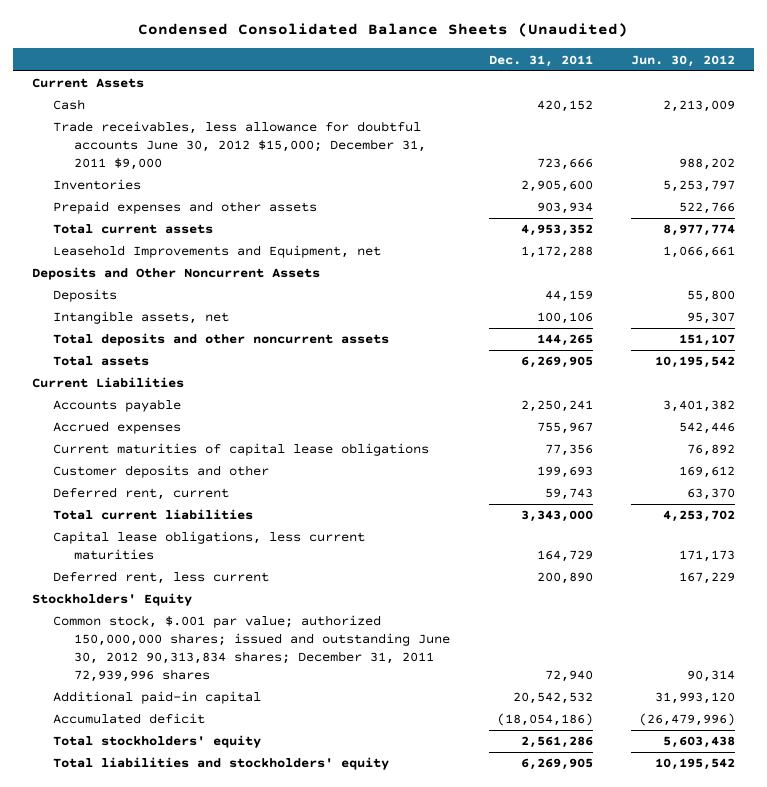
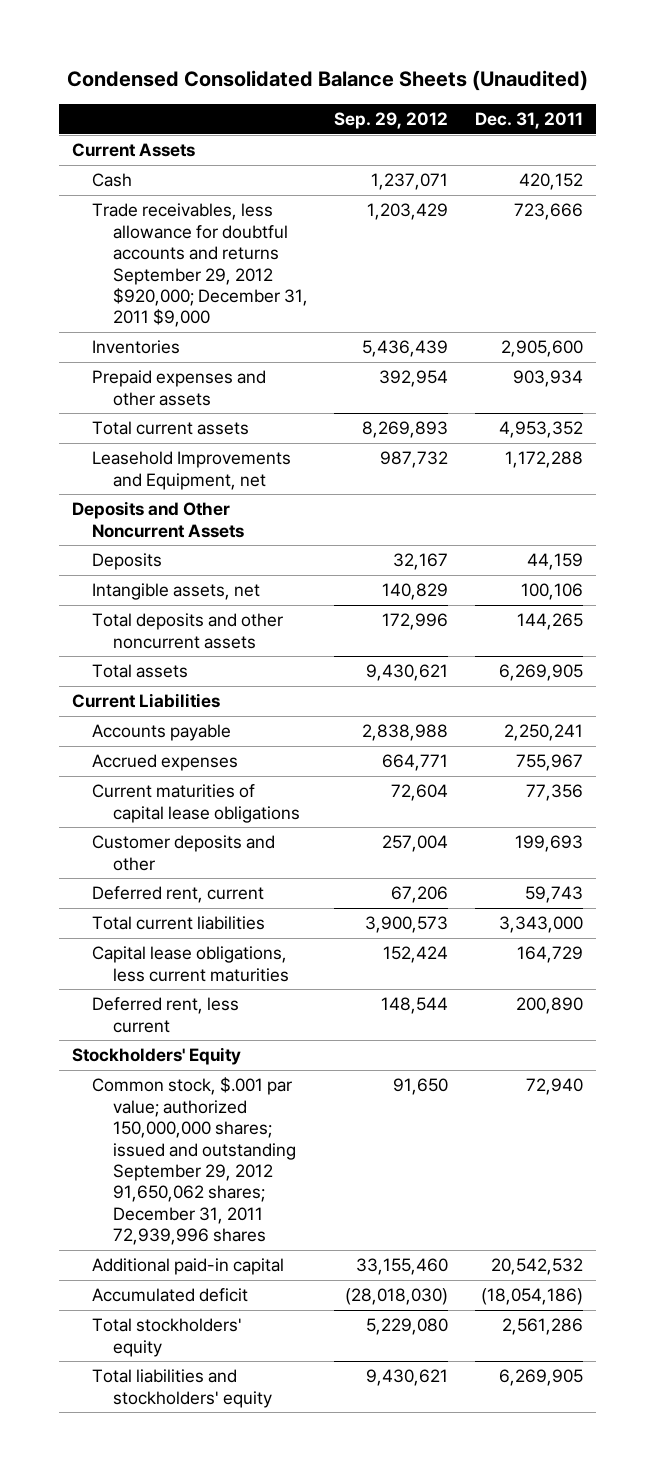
[631,54,736,67] Jun. 30, 2012 -> none
none -> [334,112,449,130] Sep. 29, 2012
[53,121,427,171] Trade receivables, less allowance for doubtful accounts June 30, 2012 $15,000; December 31, 2011 $9,000 -> [92,203,308,328] Trade receivables, less allowance for doubtful accounts and returns September 29, 2012 $920,000; December 31, 2011 $9,000
[53,615,451,682] Common stock, $.001 par value; authorized 150,000,000 shares; issued and outstanding June 30, 2012 90,313,834 shares; December 31, 2011 72,939,996 shares -> [92,1077,296,1246] Common stock, $.001 par value; authorized 150,000,000 shares; issued and outstanding September 29, 2012 91,650,062 shares; December 31, 2011 72,939,996 shares

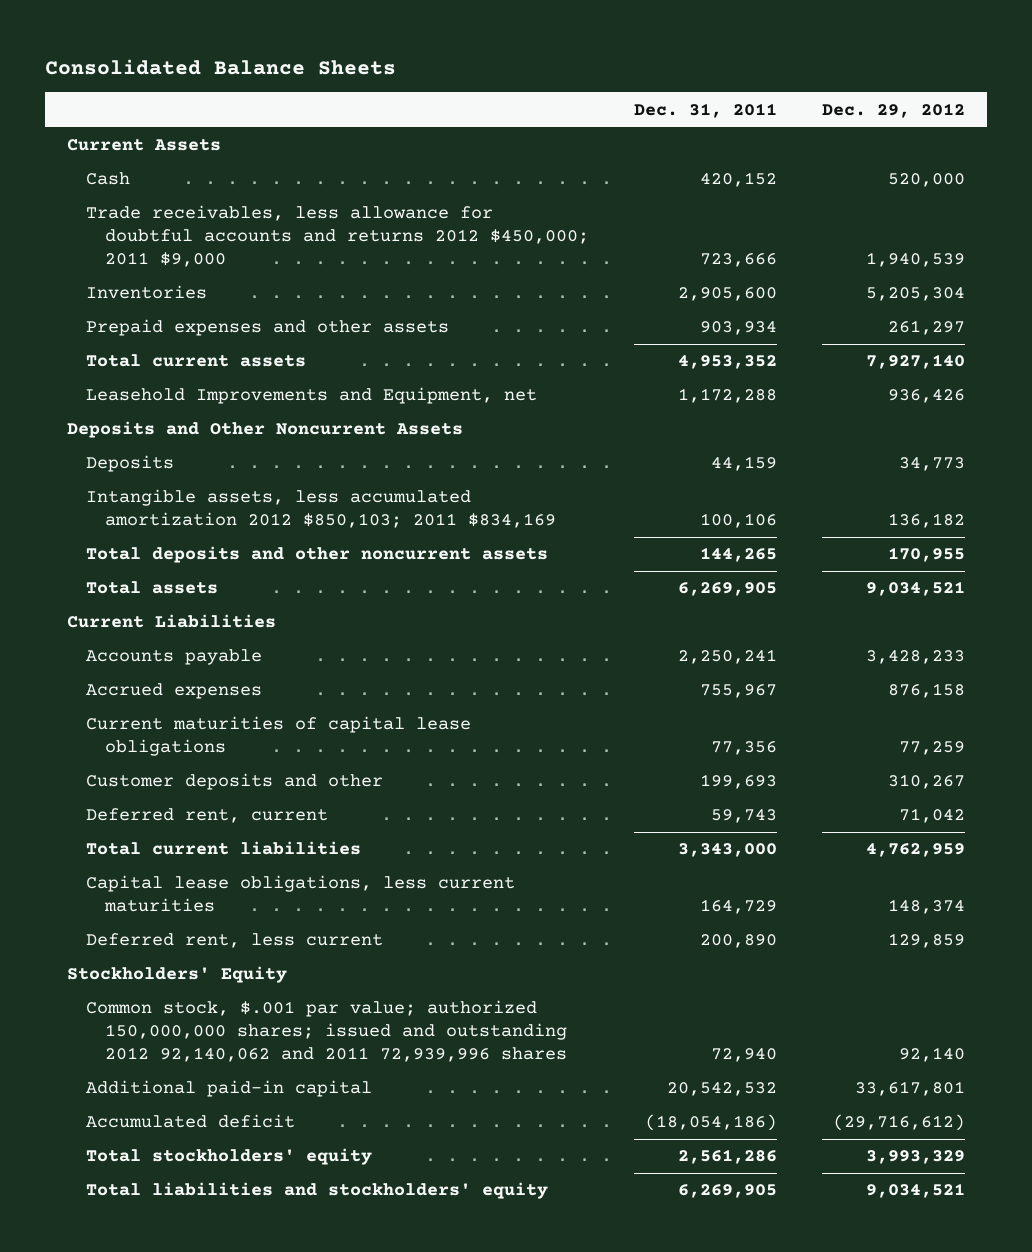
[66,70,588,92] Condensed Consolidated Balance Sheets (Unaudited) -> [44,58,396,75] Consolidated Balance Sheets
[334,112,449,130] Sep. 29, 2012 -> none
none -> [821,102,965,118] Dec. 29, 2012
[92,203,308,328] Trade receivables, less allowance for doubtful accounts and returns September 29, 2012 $920,000; December 31, 2011 $9,000 -> [86,205,590,268] Trade receivables, less allowance for doubtful accounts and returns 2012 $450,000; 2011 $9,000
[92,583,261,601] Intangible assets, net -> [86,489,557,529] Intangible assets, less accumulated amortization 2012 $850,103; 2011 $834,169
[92,1077,296,1246] Common stock, $.001 par value; authorized 150,000,000 shares; issued and outstanding September 29, 2012 91,650,062 shares; December 31, 2011 72,939,996 shares -> [86,1000,568,1063] Common stock, $.001 par value; authorized 150,000,000 shares; issued and outstanding 2012 92,140,062 and 2011 72,939,996 shares

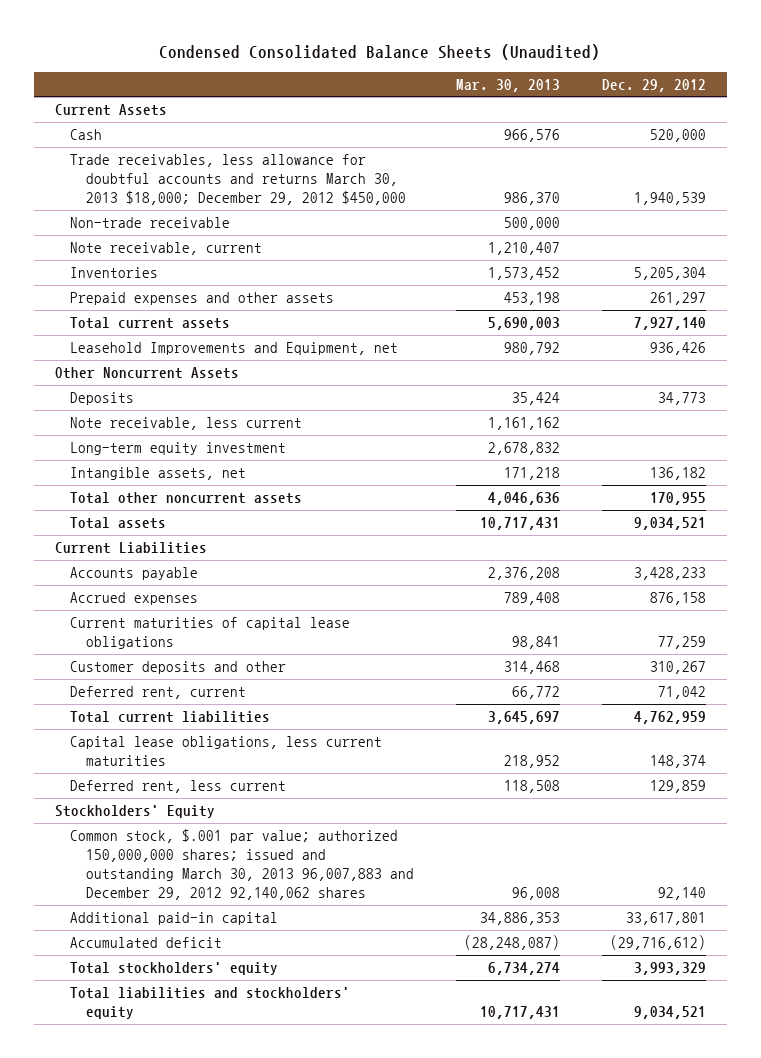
[44,58,396,75] Consolidated Balance Sheets -> [159,43,601,60] Condensed Consolidated Balance Sheets (Unaudited)
[634,102,778,118] Dec. 31, 2011 -> none
none -> [455,78,560,92] Mar. 30, 2013
[86,205,590,268] Trade receivables, less allowance for doubtful accounts and returns 2012 $450,000; 2011 $9,000 -> [70,154,406,206] Trade receivables, less allowance for doubtful accounts and returns March 30, 2013 $18,000; December 29, 2012 $450,000
none -> [70,217,231,229] Non-trade receivable
none -> [70,242,263,256] Note receivable, current
[67,421,464,439] Deposits and Other Noncurrent Assets -> [54,367,239,380] Other Noncurrent Assets
none -> [70,417,303,431] Note receivable, less current
none -> [70,442,287,456] Long-term equity investment
[86,489,557,529] Intangible assets, less accumulated amortization 2012 $850,103; 2011 $834,169 -> [70,467,247,481] Intangible assets, net
[86,546,549,564] Total deposits and other noncurrent assets -> [70,492,303,505] Total other noncurrent assets
[86,1000,568,1063] Common stock, $.001 par value; authorized 150,000,000 shares; issued and outstanding 2012 92,140,062 and 2011 72,939,996 shares -> [70,829,414,901] Common stock, $.001 par value; authorized 150,000,000 shares; issued and outstanding March 30, 2013 96,007,883 and December 29, 2012 92,140,062 shares

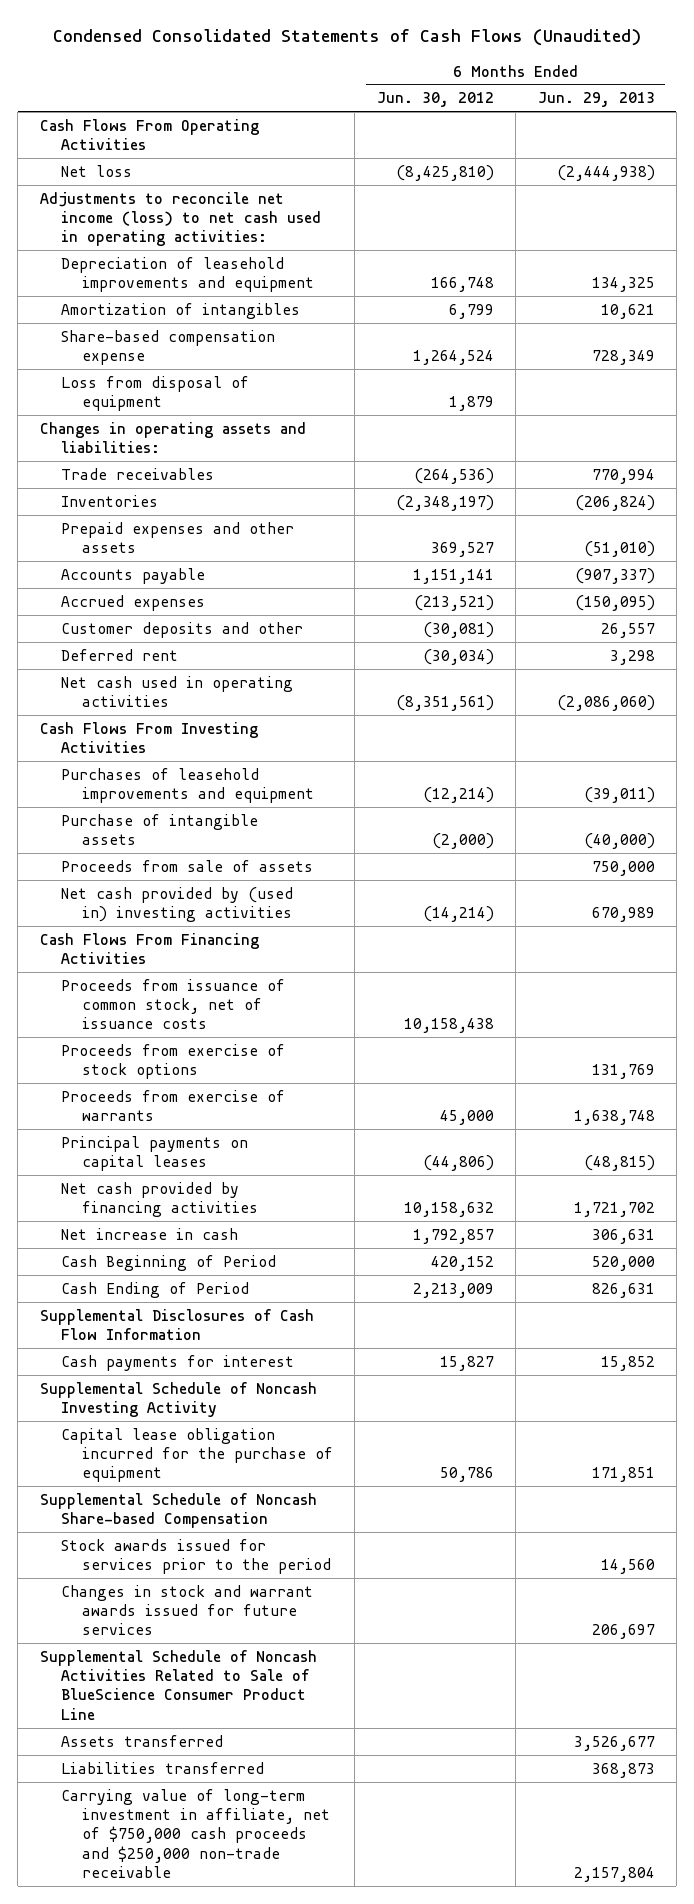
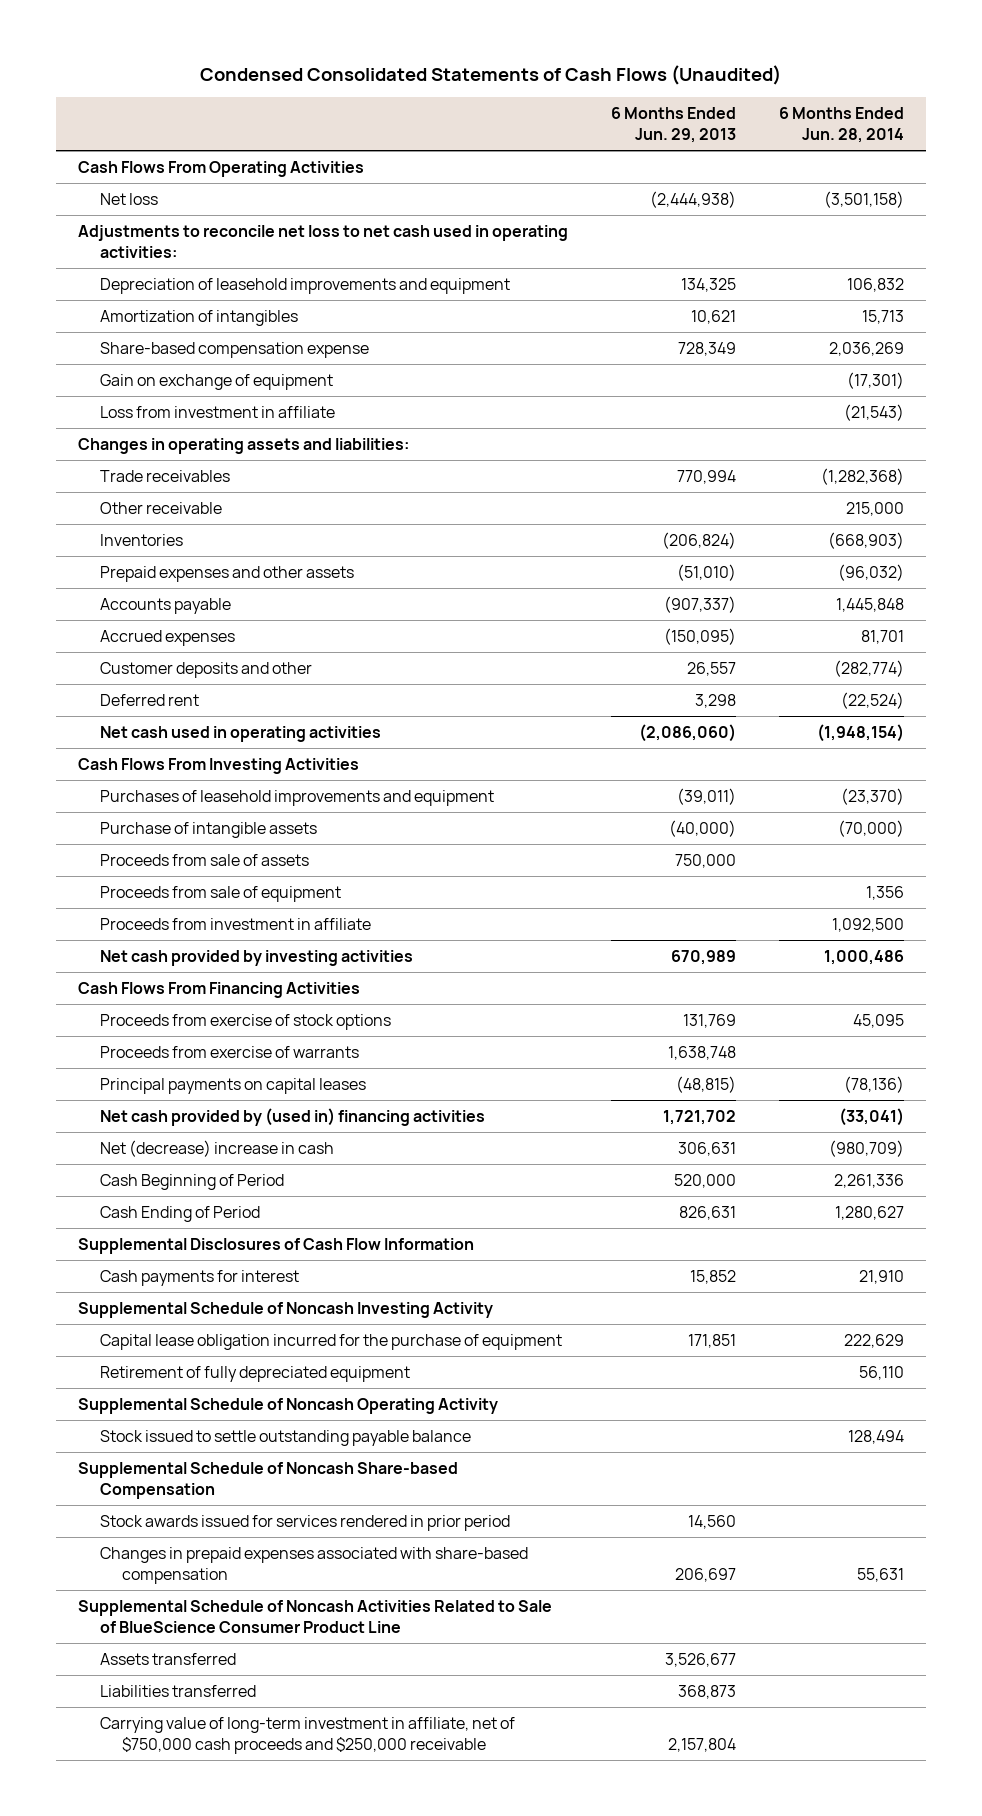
[376,92,494,108] Jun. 30, 2012 -> none
none -> [779,107,905,144] 6 Months Ended Jun. 28, 2014
[39,191,321,247] Adjustments to reconcile net income (loss) to net cash used in operating activities: -> [77,225,568,258] Adjustments to reconcile net loss to net cash used in operating activities:
[60,375,249,412] Loss from disposal of equipment -> [99,374,333,391] Gain on exchange of equipment
none -> [99,406,335,419] Loss from investment in affiliate
none -> [99,502,222,515] Other receivable
none -> [99,886,341,903] Proceeds from sale of equipment
none -> [99,918,371,931] Proceeds from investment in affiliate
[60,886,293,923] Net cash provided by (used in) investing activities -> [99,950,413,967] Net cash provided by investing activities
[60,978,285,1030] Proceeds from issuance of common stock, net of issuance costs -> none
[60,1181,259,1218] Net cash provided by financing activities -> [99,1108,485,1127] Net cash provided by (used in) financing activities
[60,1227,238,1240] Net increase in cash -> [99,1140,334,1158] Net (decrease) increase in cash
none -> [99,1366,410,1383] Retirement of fully depreciated equipment
none -> [77,1398,498,1415] Supplemental Schedule of Noncash Operating Activity
none -> [99,1430,471,1447] Stock issued to settle outstanding payable balance
[60,1538,332,1575] Stock awards issued for services prior to the period -> [99,1515,510,1532] Stock awards issued for services rendered in prior period
[60,1584,313,1636] Changes in stock and warrant awards issued for future services -> [99,1547,528,1584] Changes in prepaid expenses associated with share-based compensation
[60,1788,331,1878] Carrying value of long-term investment in affiliate, net of $750,000 cash proceeds and $250,000 non-trade receivable -> [99,1717,515,1754] Carrying value of long-term investment in affiliate, net of $750,000 cash proceeds and $250,000 receivable

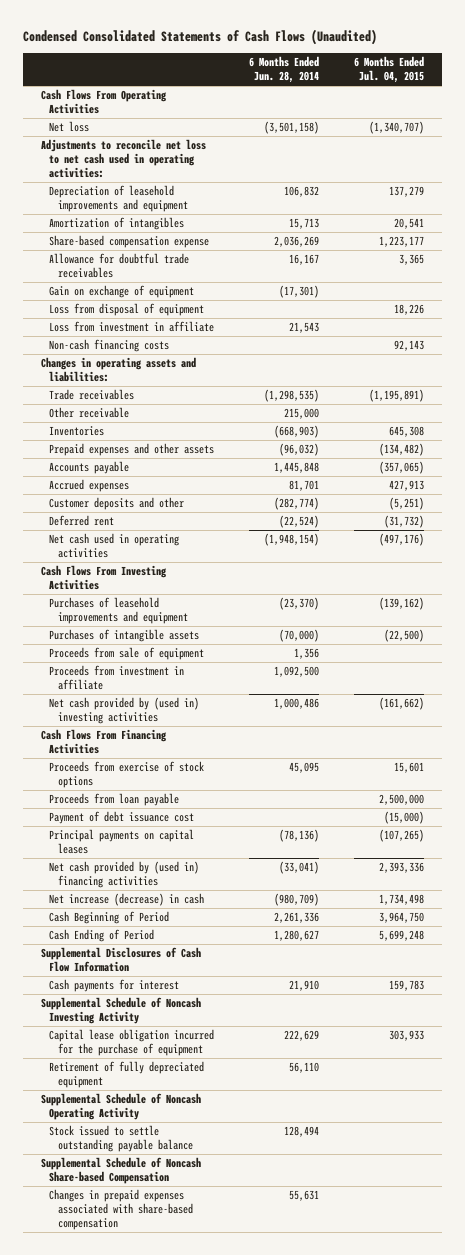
[610,107,736,144] 6 Months Ended Jun. 29, 2013 -> none
none -> [354,56,425,84] 6 Months Ended Jul. 04, 2015
none -> [49,252,190,279] Allowance for doubtful trade receivables
none -> [49,302,205,316] Loss from disposal of equipment
[844,404,905,422] (21,543) -> [289,321,320,333] 21,543
none -> [49,338,170,352] Non-cash financing costs
[821,468,905,486] (1,282,368) -> [264,388,320,402] (1,298,535)
[99,854,309,867] Proceeds from sale of assets -> none
[99,822,317,839] Purchase of intangible assets -> [49,628,200,642] Purchases of intangible assets
[99,950,413,967] Net cash provided by investing activities -> [49,696,200,725] Net cash provided by (used in) investing activities
[99,1046,359,1059] Proceeds from exercise of warrants -> none
none -> [49,792,180,806] Proceeds from loan payable
none -> [49,810,195,824] Payment of debt issuance cost
[99,1140,334,1158] Net (decrease) increase in cash -> [49,892,205,906] Net increase (decrease) in cash
[99,1515,510,1532] Stock awards issued for services rendered in prior period -> none
[77,1600,552,1633] Supplemental Schedule of Noncash Activities Related to Sale of BlueScience Consumer Product Line -> none
[99,1653,236,1666] Assets transferred -> none
[99,1685,256,1698] Liabilities transferred -> none
[99,1717,515,1754] Carrying value of long-term investment in affiliate, net of $750,000 cash proceeds and $250,000 receivable -> none

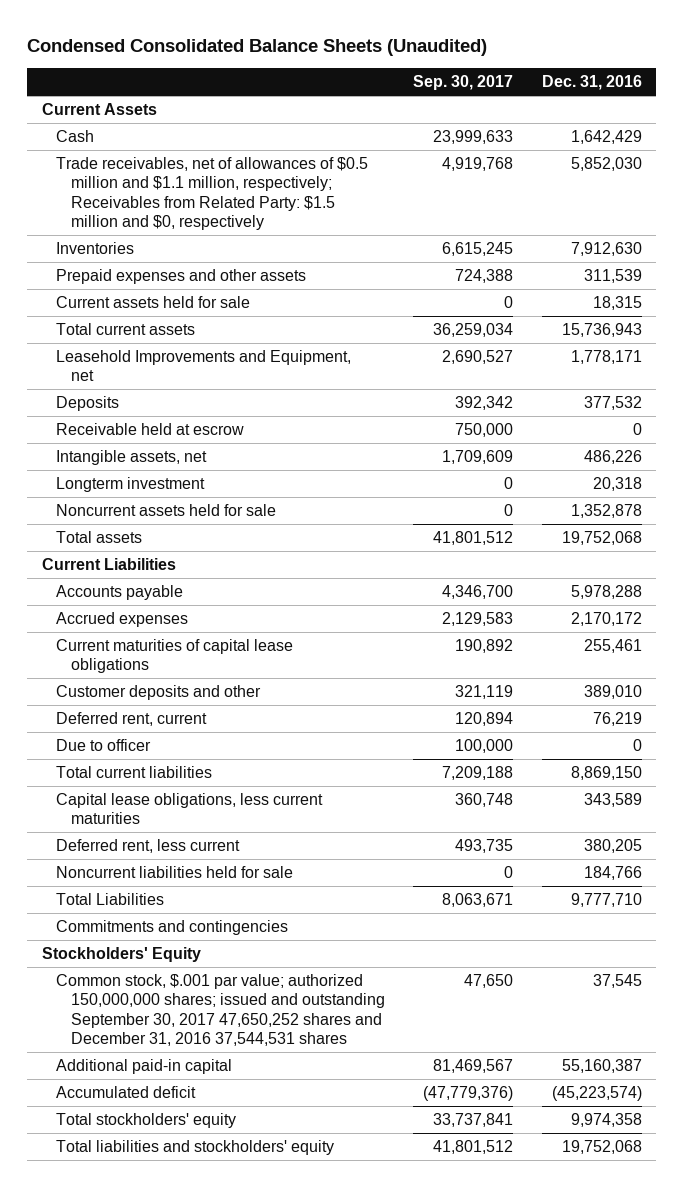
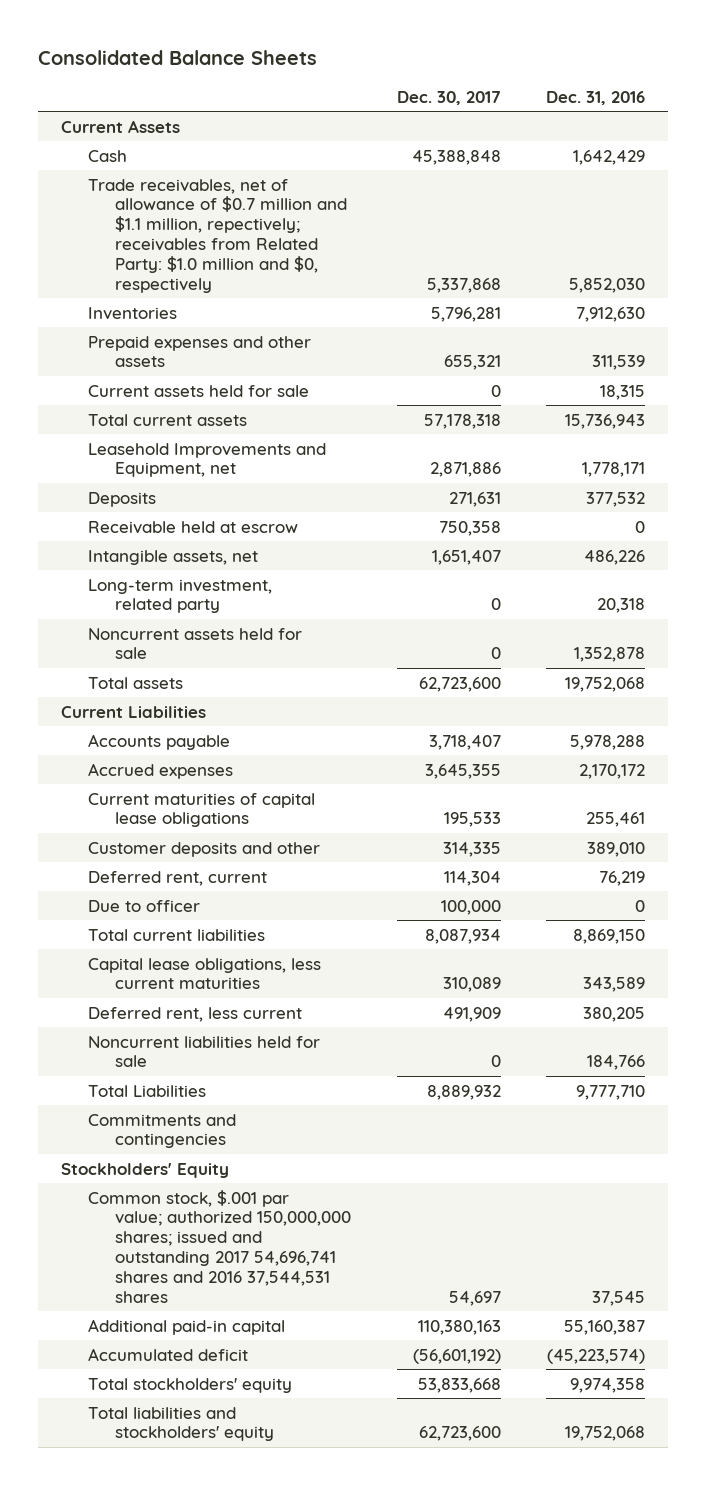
[27,39,488,57] Condensed Consolidated Balance Sheets (Unaudited) -> [38,49,318,65] Consolidated Balance Sheets
[413,75,514,91] Sep. 30, 2017 -> none
none -> [396,90,501,105] Dec. 30, 2017
[56,157,369,231] Trade receivables, net of allowances of $0.5 million and $1.1 million, respectively; Receivables from Related Party: $1.5 million and $0, respectively -> [88,178,348,293] Trade receivables, net of allowance of $0.7 million and $1.1 million, repectively; receivables from Related Party: $1.0 million and $0, respectively
[56,477,206,493] Longterm investment -> [88,578,273,614] Long-term investment, related party
[56,974,385,1047] Common stock, $.001 par value; authorized 150,000,000 shares; issued and outstanding September 30, 2017 47,650,252 shares and December 31, 2016 37,544,531 shares -> [88,1189,352,1303] Common stock, $.001 par value; authorized 150,000,000 shares; issued and outstanding 2017 54,696,741 shares and 2016 37,544,531 shares

